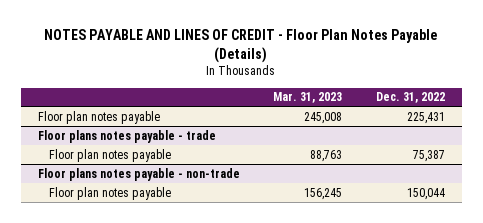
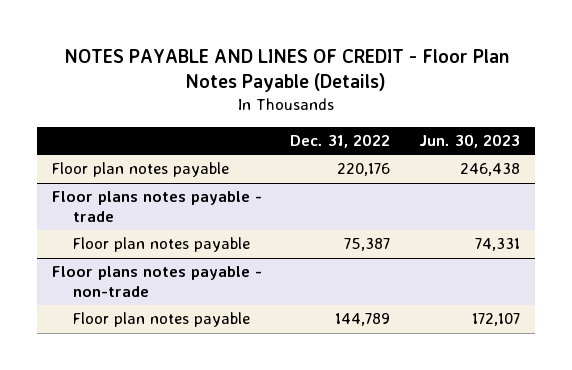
[273,92,343,104] Mar. 31, 2023 -> none
none -> [419,134,521,149] Jun. 30, 2023
[406,111,445,124] 225,431 -> [337,163,391,177] 220,176
[406,187,445,200] 150,044 -> [335,313,391,327] 144,789

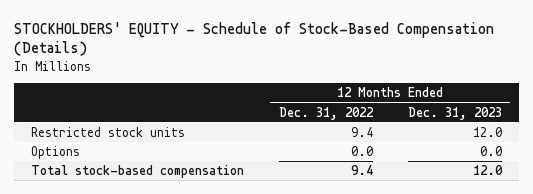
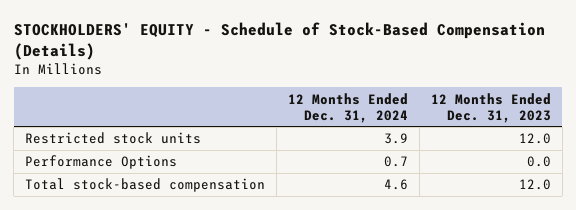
[278,106,374,120] Dec. 31, 2022 -> none
none -> [287,92,408,123] 12 Months Ended Dec. 31, 2024
[31,146,81,160] Options -> [25,155,178,170] Performance Options

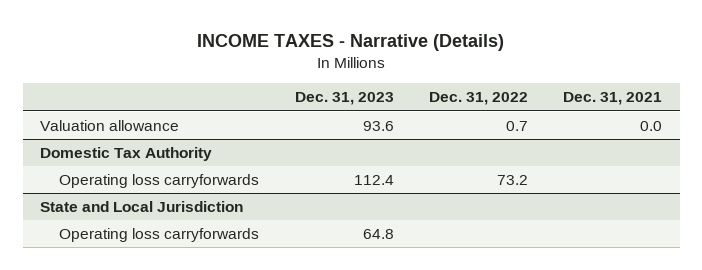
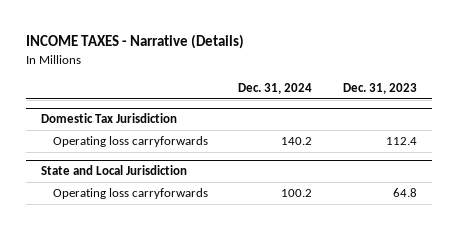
[428,92,528,106] Dec. 31, 2022 -> none
[563,92,663,106] Dec. 31, 2021 -> none
none -> [238,83,313,95] Dec. 31, 2024
[40,120,180,132] Valuation allowance -> none
[40,147,213,162] Domestic Tax Authority -> [41,113,178,124] Domestic Tax Jurisdiction

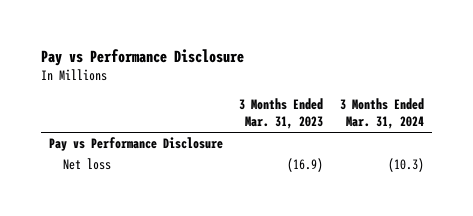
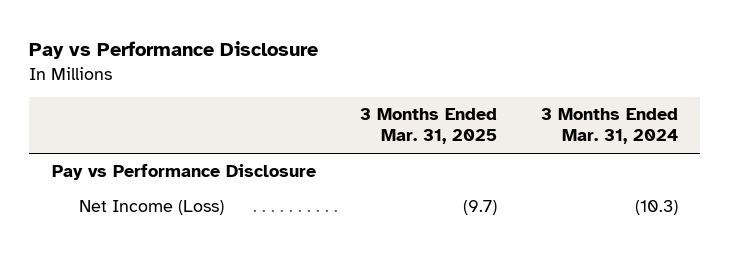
[239,98,324,130] 3 Months Ended Mar. 31, 2023 -> none
none -> [359,108,497,145] 3 Months Ended Mar. 31, 2025
[62,158,111,171] Net loss -> [78,200,224,216] Net Income (Loss)

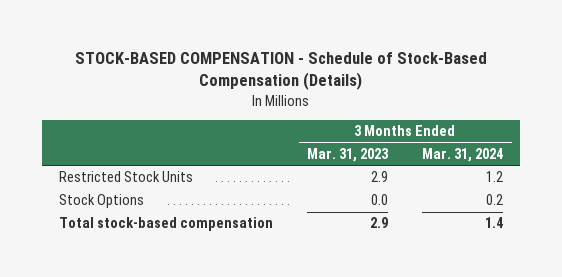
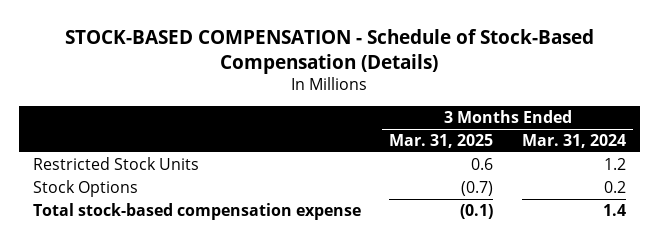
[307,147,390,162] Mar. 31, 2023 -> none
none -> [389,134,494,149] Mar. 31, 2025
[58,217,273,232] Total stock-based compensation -> [33,203,362,221] Total stock-based compensation expense

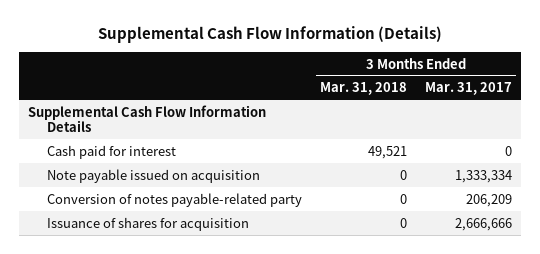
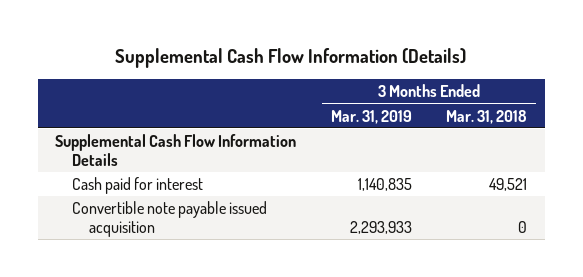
[424,82,512,96] Mar. 31, 2017 -> none
none -> [330,109,412,124] Mar. 31, 2019
[47,192,303,207] Conversion of notes payable-related party -> none
[47,216,250,231] Issuance of shares for acquisition -> none
[47,168,261,183] Note payable issued on acquisition -> [72,201,268,237] Convertible note payable issued acquisition

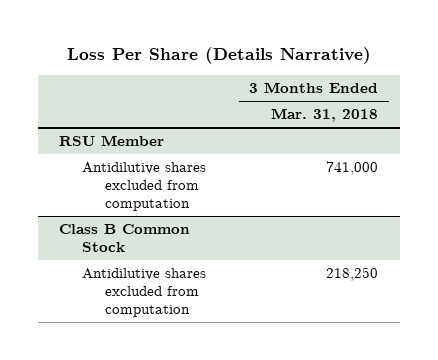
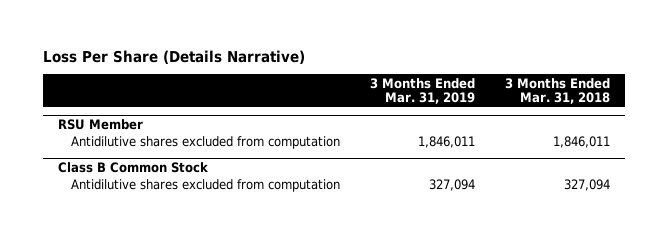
none -> [369,77,475,105] 3 Months Ended Mar. 31, 2019
[326,161,379,176] 741,000 -> [553,136,611,149] 1,846,011
[326,267,379,282] 218,250 -> [564,179,611,192] 327,094

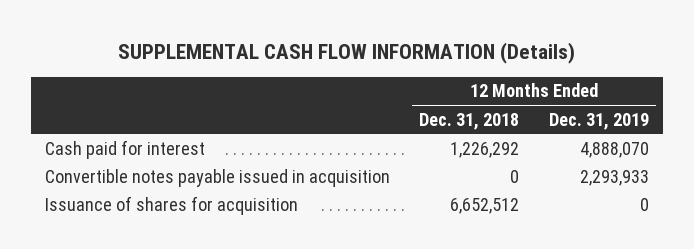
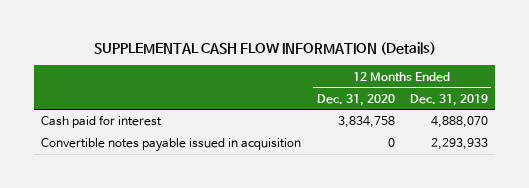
[419,112,520,130] Dec. 31, 2018 -> none
none -> [316,93,395,106] Dec. 31, 2020
[45,195,299,215] Issuance of shares for acquisition -> none

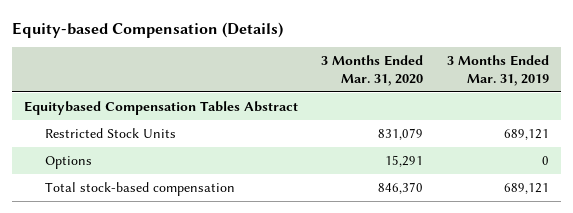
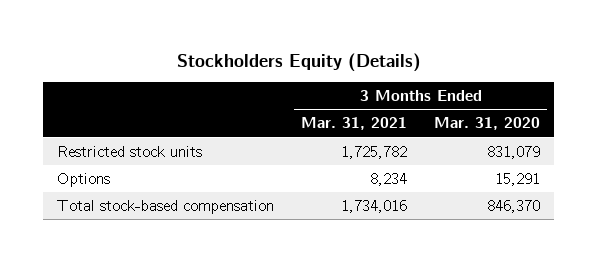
[11,21,283,38] Equity-based Compensation (Details) -> [176,52,421,72] Stockholders Equity (Details)
[447,55,550,87] 3 Months Ended Mar. 31, 2019 -> none
none -> [301,117,408,131] Mar. 31, 2021
[23,100,298,115] Equitybased Compensation Tables Abstract -> none
[44,127,176,138] Restricted Stock Units -> [56,145,202,157] Restricted stock units

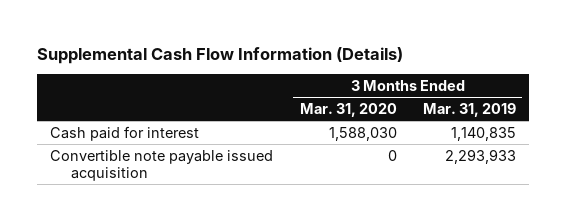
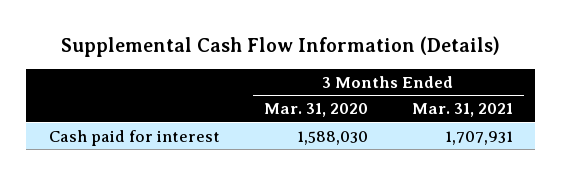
[422,102,516,117] Mar. 31, 2019 -> none
none -> [412,103,514,118] Mar. 31, 2021
[50,149,274,181] Convertible note payable issued acquisition -> none

